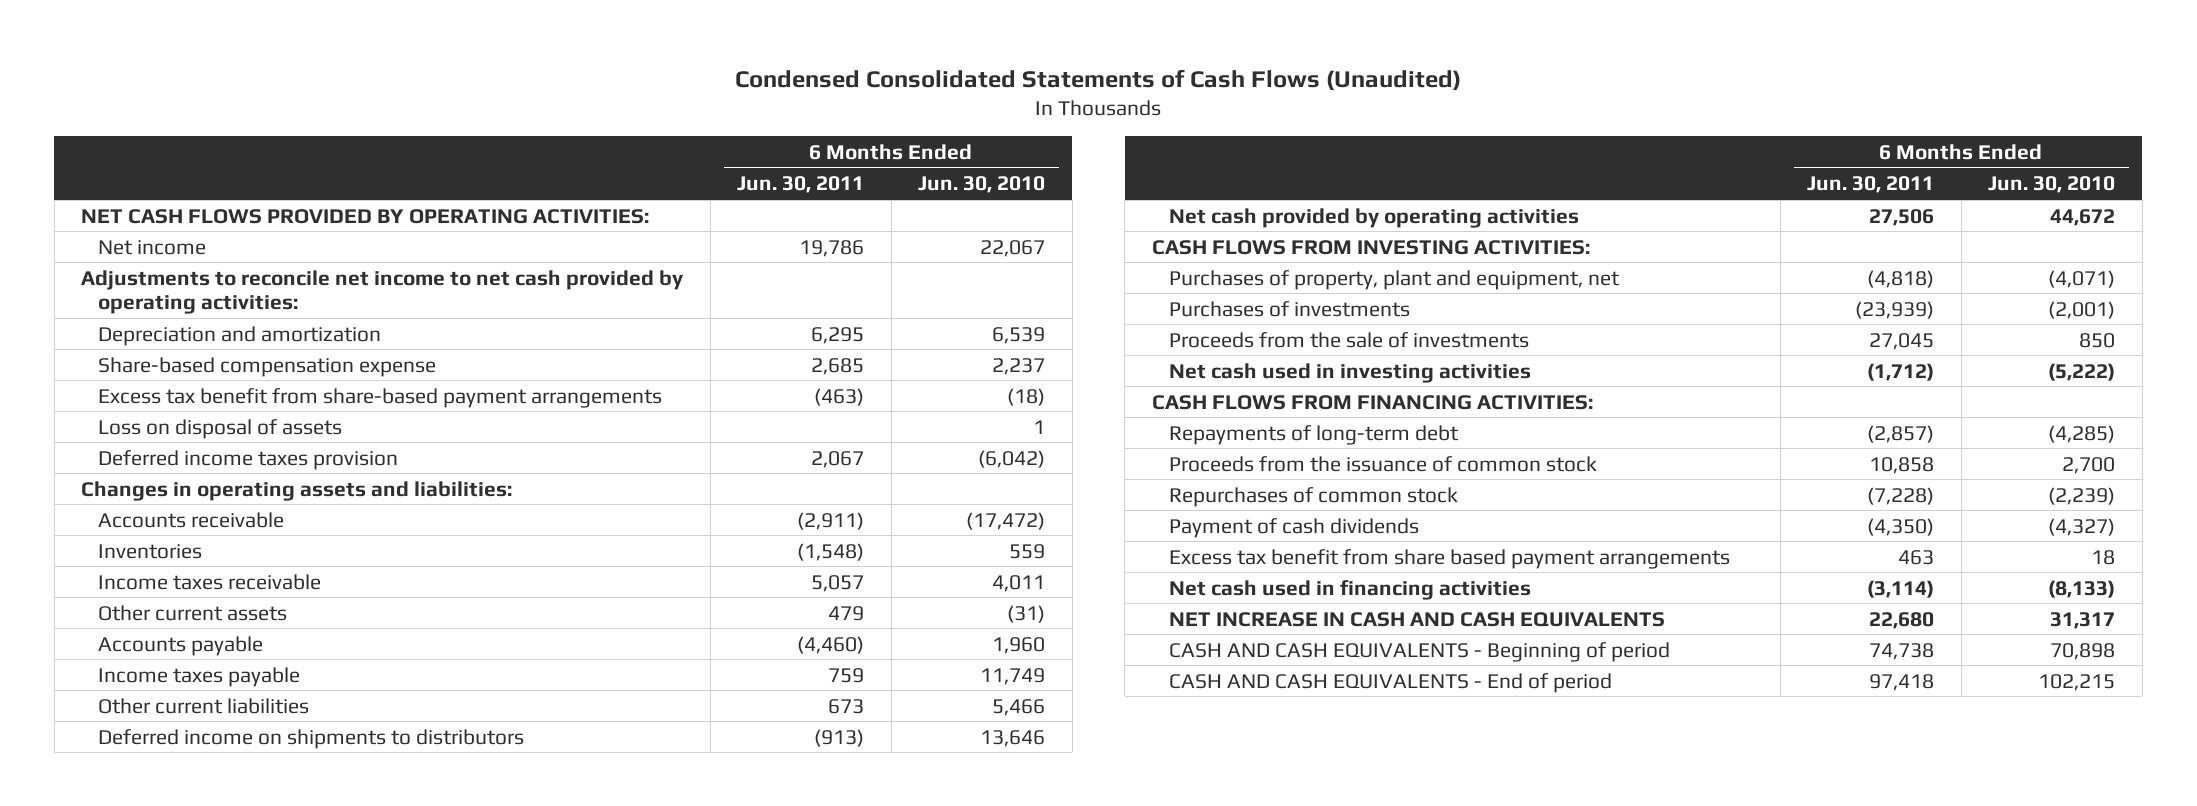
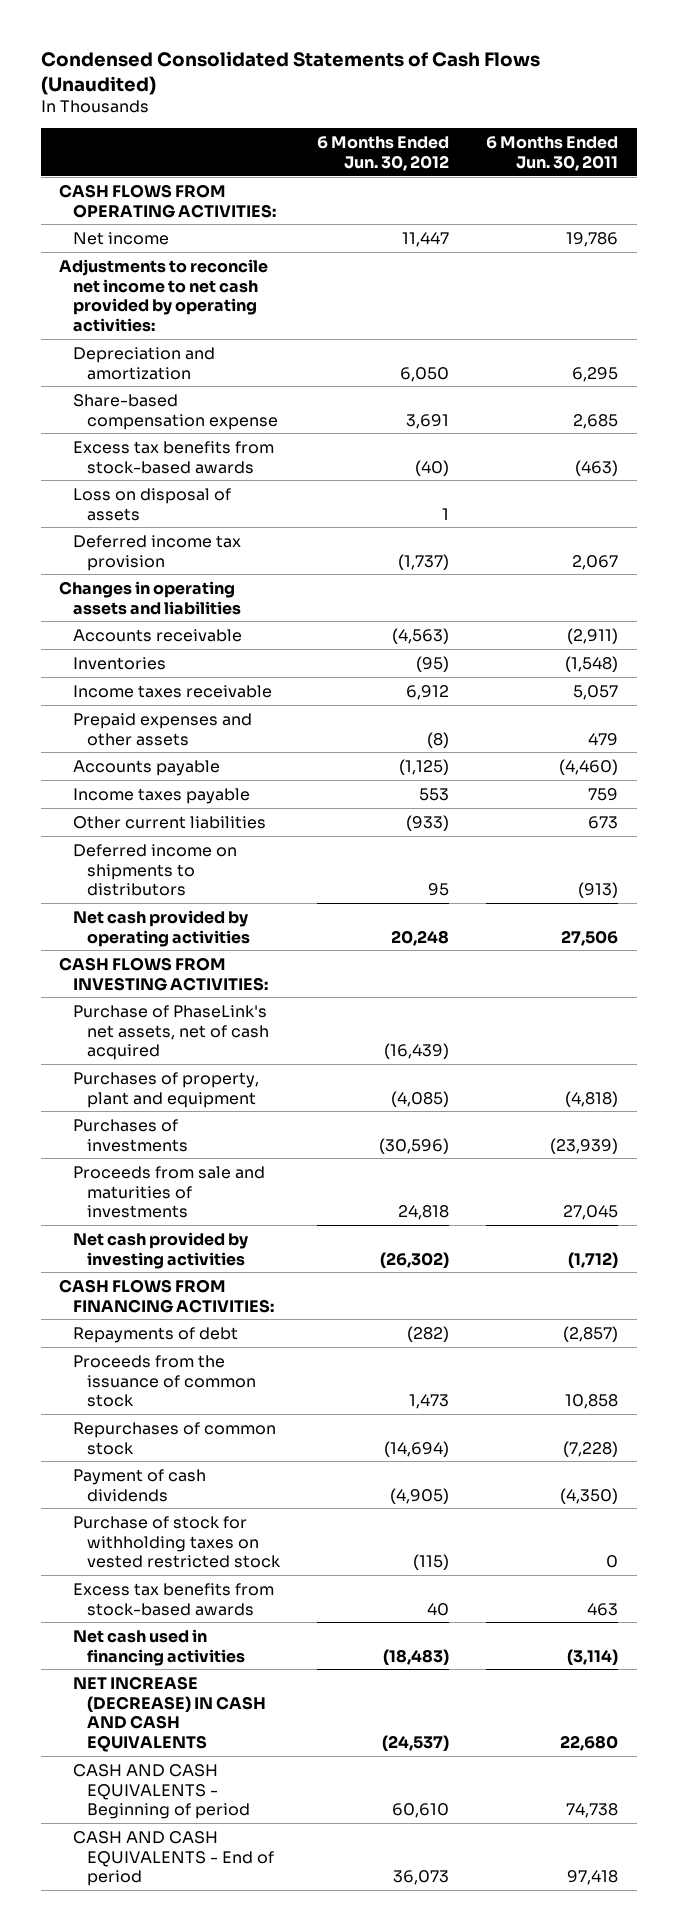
[918,176,1046,194] Jun. 30, 2010 -> none
none -> [317,135,450,171] 6 Months Ended Jun. 30, 2012
[81,208,650,224] NET CASH FLOWS PROVIDED BY OPERATING ACTIVITIES: -> [59,183,277,218] CASH FLOWS FROM OPERATING ACTIVITIES:
[98,387,663,408] Excess tax benefit from share-based payment arrangements -> [73,440,275,474] Excess tax benefits from stock-based awards
[98,449,399,470] Deferred income taxes provision -> [73,534,242,571] Deferred income tax provision
[81,480,513,501] Changes in operating assets and liabilities: -> [59,580,242,615] Changes in operating assets and liabilities
[98,604,288,621] Other current assets -> [73,712,253,746] Prepaid expenses and other assets
none -> [73,1004,270,1061] Purchase of PhaseLink's net assets, net of cash acquired
[1168,269,1620,290] Purchases of property, plant and equipment, net -> [73,1071,260,1108] Purchases of property, plant and equipment
[1168,331,1529,348] Proceeds from the sale of investments -> [73,1165,266,1219] Proceeds from sale and maturities of investments
[1168,362,1531,383] Net cash used in investing activities -> [73,1231,249,1269] Net cash provided by investing activities
[1168,424,1459,445] Repayments of long-term debt -> [73,1326,239,1343] Repayments of debt
none -> [73,1515,282,1569] Purchase of stock for withholding taxes on vested restricted stock
[1168,548,1730,569] Excess tax benefit from share based payment arrangements -> [73,1582,275,1616] Excess tax benefits from stock-based awards
[1168,611,1665,627] NET INCREASE IN CASH AND CASH EQUIVALENTS -> [73,1675,267,1753] NET INCREASE (DECREASE) IN CASH AND CASH EQUIVALENTS

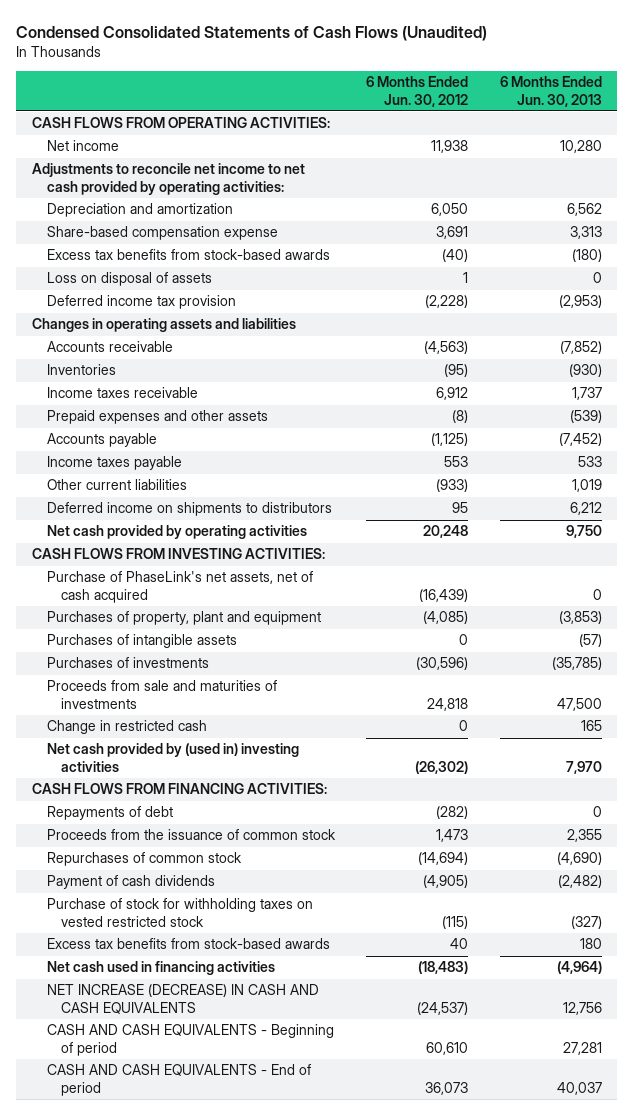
[486,135,619,171] 6 Months Ended Jun. 30, 2011 -> none
none -> [499,76,602,107] 6 Months Ended Jun. 30, 2013
[402,231,450,247] 11,447 -> [431,140,469,154] 11,938
[398,553,450,570] (1,737) -> [425,295,469,309] (2,228)
none -> [46,634,237,649] Purchases of intangible assets
none -> [46,720,207,735] Change in restricted cash
[73,1231,249,1269] Net cash provided by investing activities -> [46,743,299,772] Net cash provided by (used in) investing activities

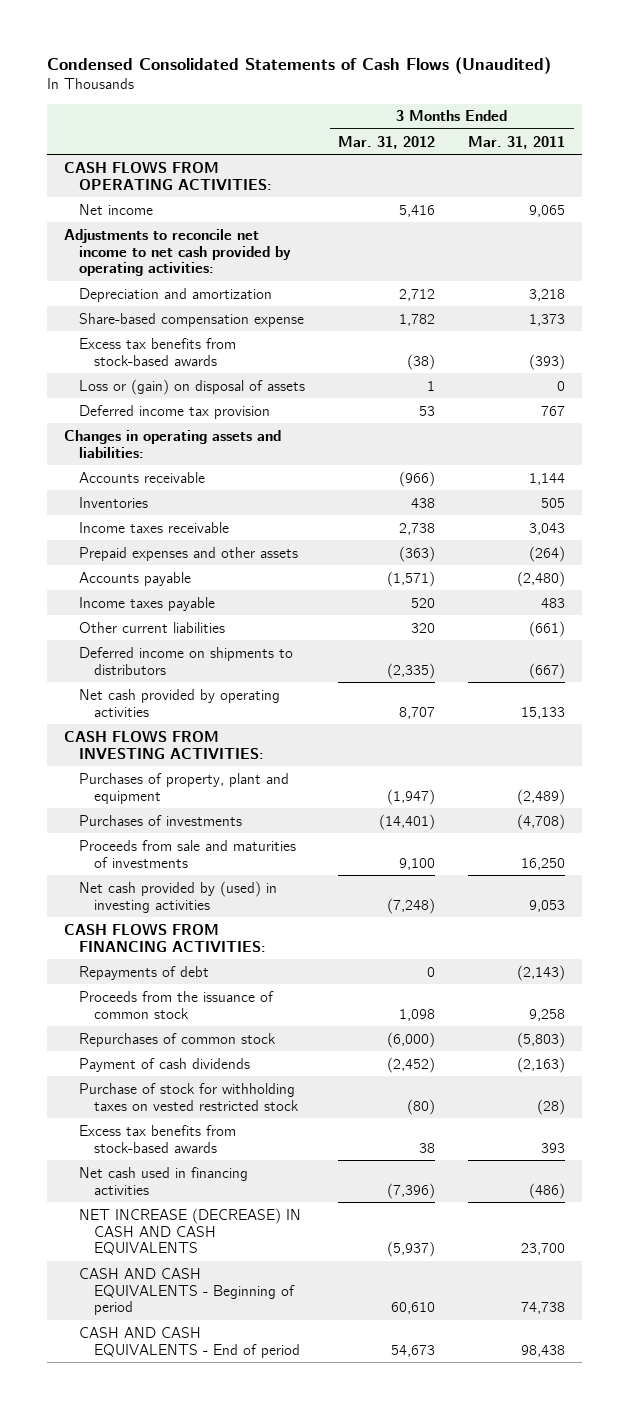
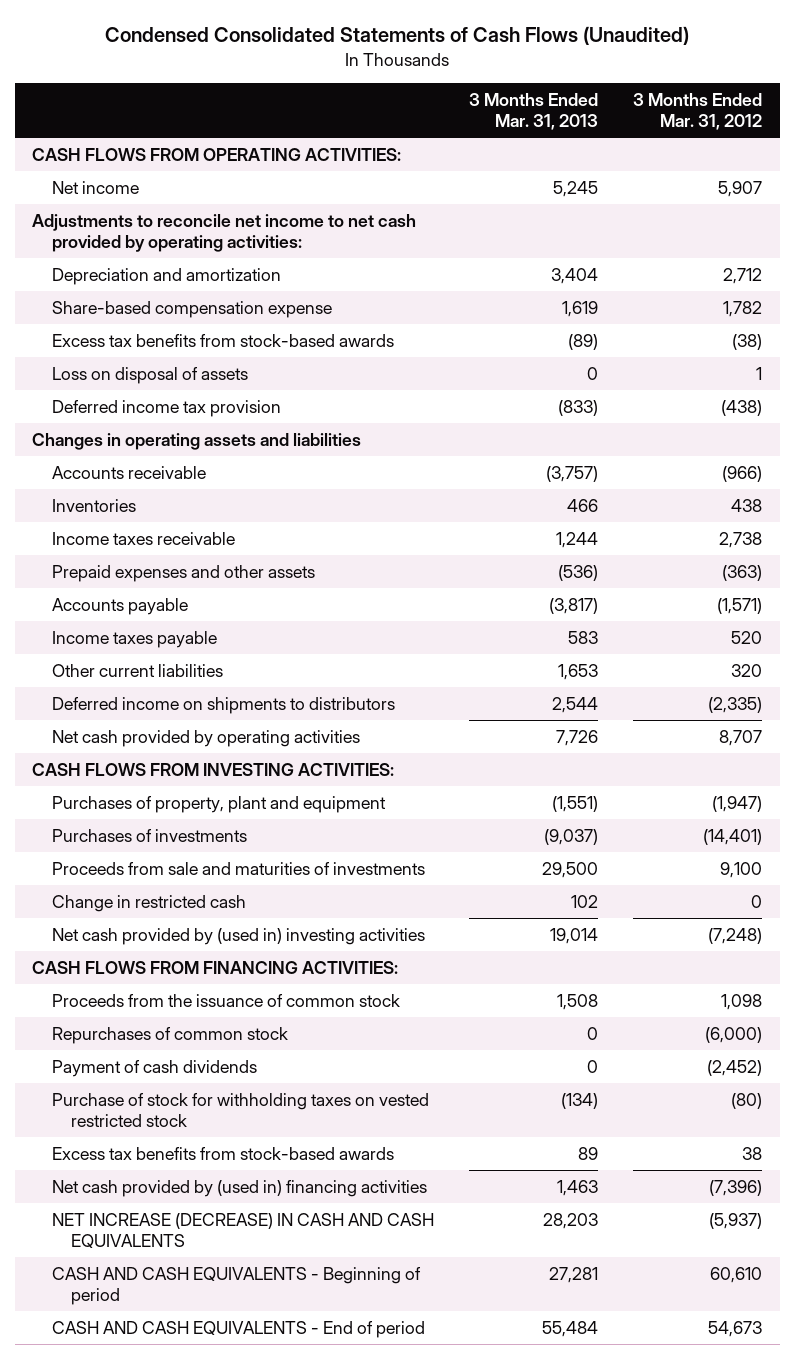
[468,135,566,149] Mar. 31, 2011 -> none
none -> [468,93,598,131] 3 Months Ended Mar. 31, 2013
[399,204,436,217] 5,416 -> [718,181,763,198] 5,907
[79,378,306,395] Loss or (gain) on disposal of assets -> [51,367,248,385] Loss on disposal of assets
[419,405,436,416] 53 -> [721,400,763,417] (438)
[63,429,281,458] Changes in operating assets and liabilities: -> [32,433,362,451] Changes in operating assets and liabilities
none -> [51,895,246,913] Change in restricted cash
[79,880,278,913] Net cash provided by (used) in investing activities -> [51,928,425,946] Net cash provided by (used in) investing activities
[79,965,210,980] Repayments of debt -> none
[79,1166,249,1195] Net cash used in financing activities -> [51,1180,427,1198] Net cash provided by (used in) financing activities

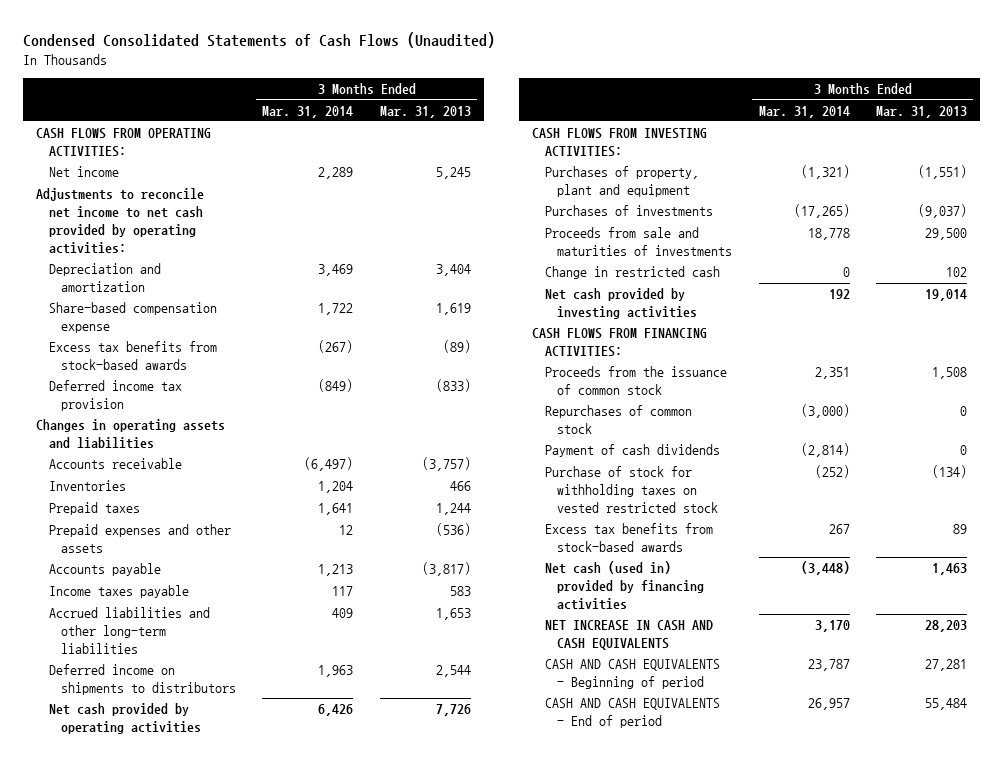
[633,93,763,131] 3 Months Ended Mar. 31, 2012 -> none
none -> [262,105,354,118] Mar. 31, 2014
[51,367,248,385] Loss on disposal of assets -> none
[51,532,235,546] Income taxes receivable -> [48,502,140,516] Prepaid taxes
[51,664,223,678] Other current liabilities -> [48,607,210,654] Accrued liabilities and other long-term liabilities
[51,928,425,946] Net cash provided by (used in) investing activities -> [544,288,698,320] Net cash provided by investing activities
[51,1180,427,1198] Net cash provided by (used in) financing activities -> [544,561,705,610] Net cash (used in) provided by financing activities
[51,1213,434,1249] NET INCREASE (DECREASE) IN CASH AND CASH EQUIVALENTS -> [544,620,713,651] NET INCREASE IN CASH AND CASH EQUIVALENTS

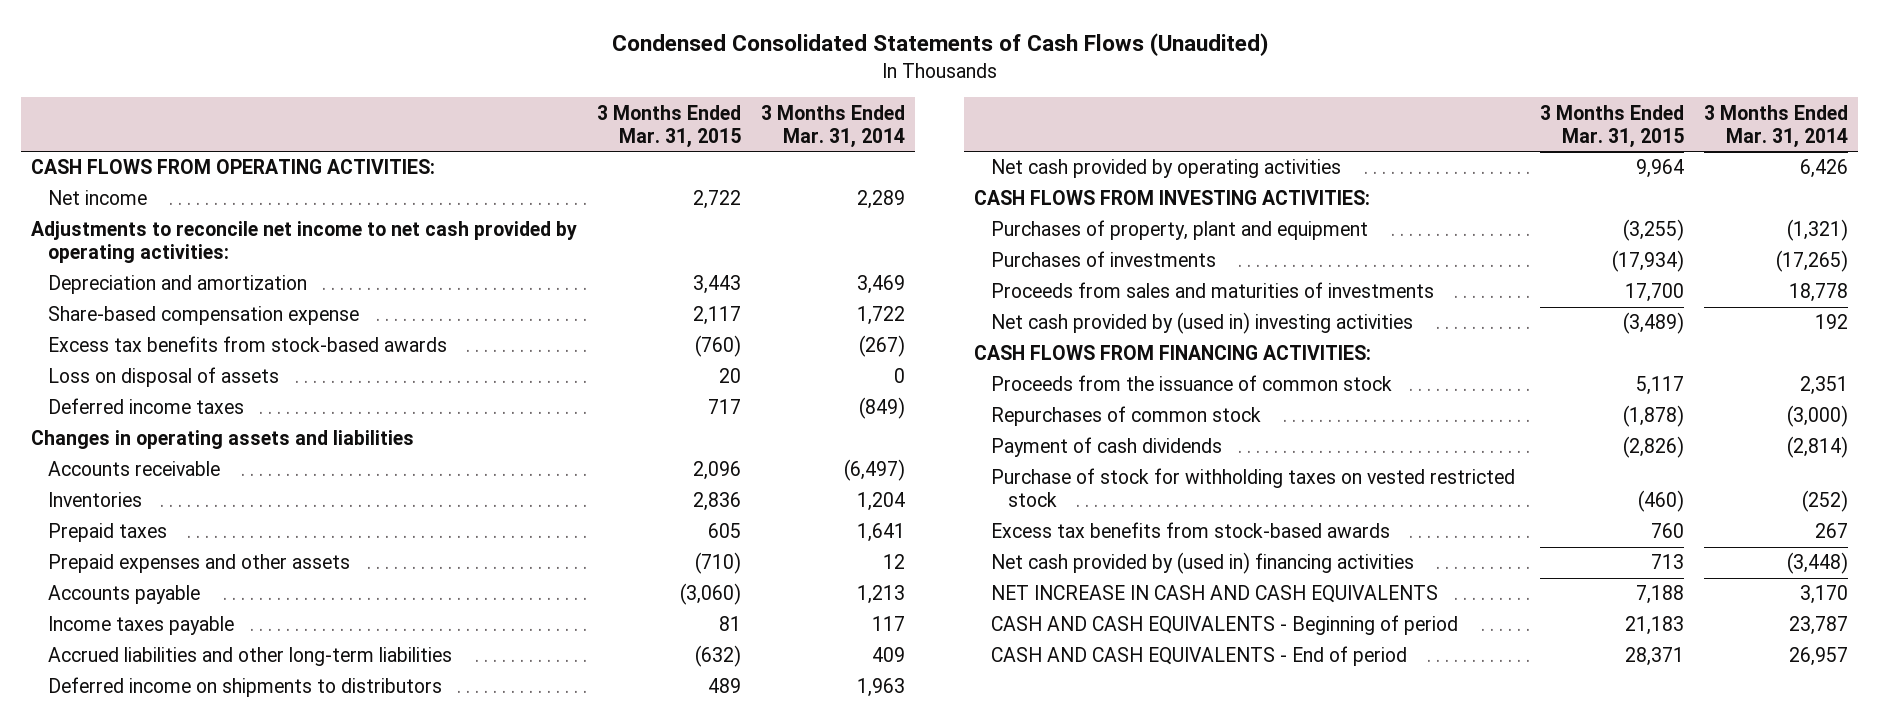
[379,105,471,118] Mar. 31, 2013 -> none
none -> [596,104,741,148] 3 Months Ended Mar. 31, 2015
none -> [47,367,279,388] Loss on disposal of assets
[48,380,182,412] Deferred income tax provision -> [47,398,244,415] Deferred income taxes
[544,266,720,280] Change in restricted cash -> none
[544,227,733,257] Proceeds from sale and maturities of investments -> [991,282,1435,299] Proceeds from sales and maturities of investments
[544,288,698,320] Net cash provided by investing activities -> [991,312,1414,335] Net cash provided by (used in) investing activities
[544,561,705,610] Net cash (used in) provided by financing activities -> [991,552,1415,575] Net cash provided by (used in) financing activities

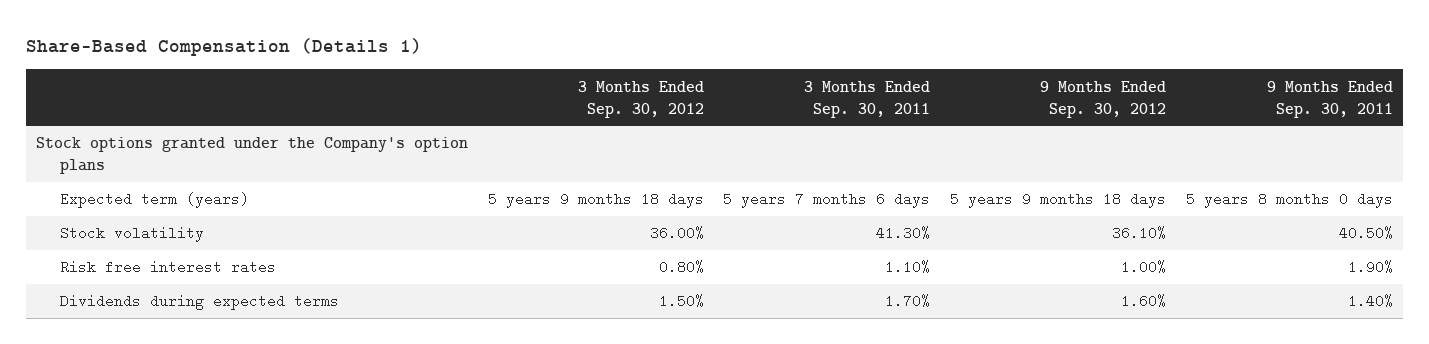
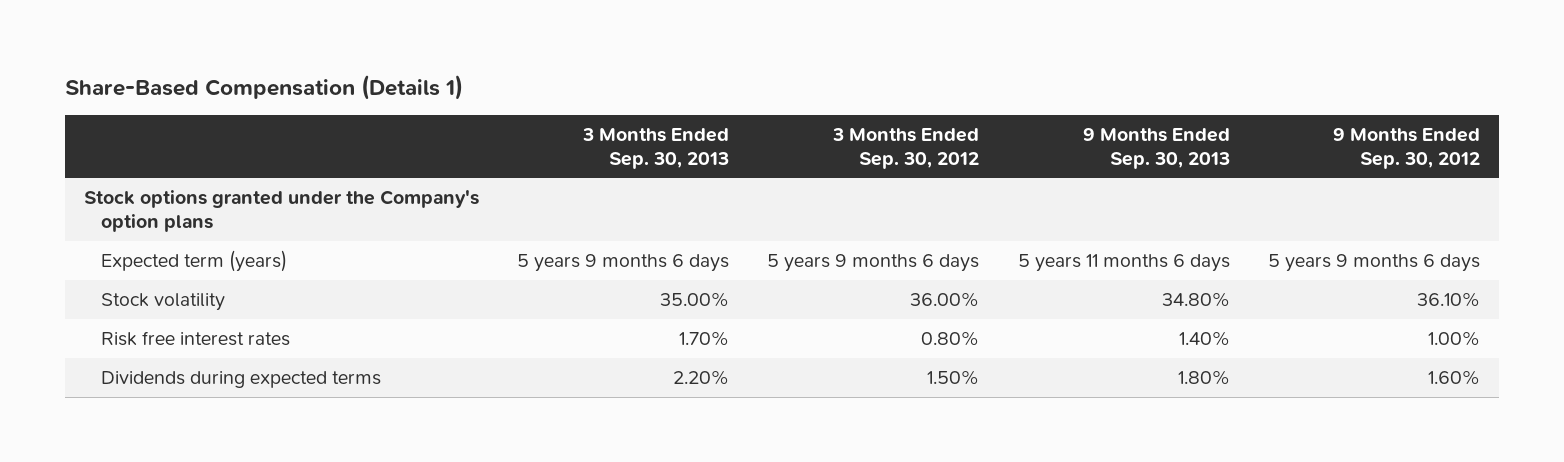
[804,80,931,118] 3 Months Ended Sep. 30, 2011 -> none
[1266,80,1393,118] 9 Months Ended Sep. 30, 2011 -> none
none -> [582,127,730,169] 3 Months Ended Sep. 30, 2013
none -> [1082,127,1230,169] 9 Months Ended Sep. 30, 2013
[487,192,704,209] 5 years 9 months 18 days -> [767,254,980,273] 5 years 9 months 6 days
[949,192,1166,209] 5 years 9 months 18 days -> [1267,254,1480,273] 5 years 9 months 6 days

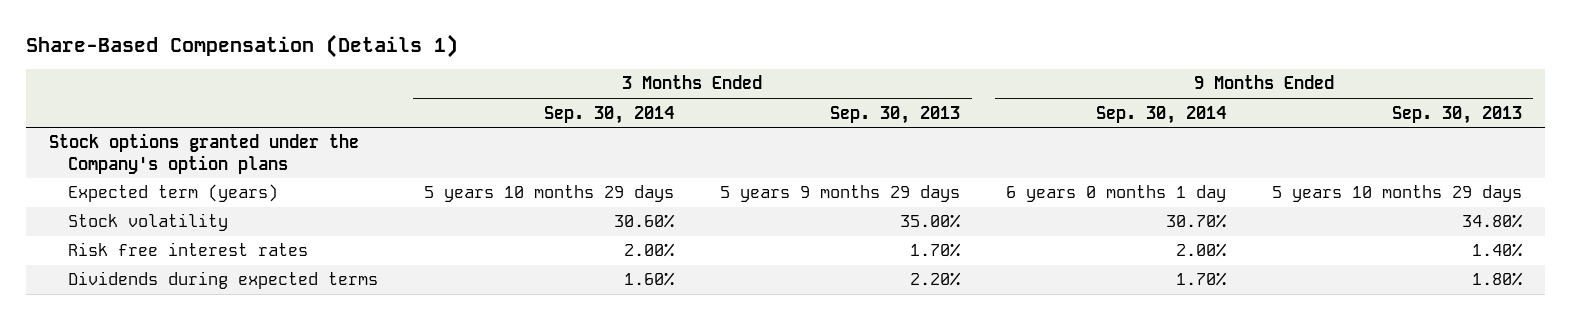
[832,127,980,169] 3 Months Ended Sep. 30, 2012 -> none
[1332,127,1480,169] 9 Months Ended Sep. 30, 2012 -> none
none -> [544,105,675,124] Sep. 30, 2014
none -> [1095,105,1226,124] Sep. 30, 2014
[517,254,730,273] 5 years 9 months 6 days -> [720,185,961,203] 5 years 9 months 29 days
[1017,254,1230,273] 5 years 11 months 6 days -> [1271,185,1522,203] 5 years 10 months 29 days

